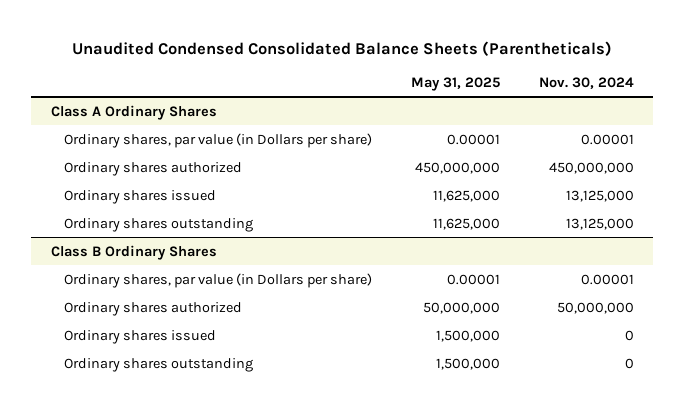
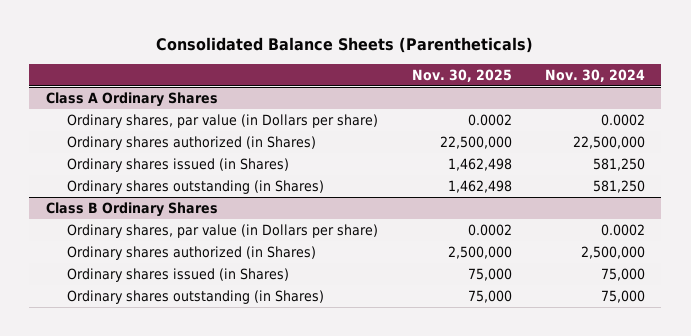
[72,40,613,56] Unaudited Condensed Consolidated Balance Sheets (Parentheticals) -> [156,37,534,54] Consolidated Balance Sheets (Parentheticals)
[411,76,501,91] May 31, 2025 -> none
none -> [411,68,512,82] Nov. 30, 2025
[580,133,634,145] 0.00001 -> [600,113,645,126] 0.0002
[64,161,243,176] Ordinary shares authorized -> [67,135,317,150] Ordinary shares authorized (in Shares)
[548,161,634,174] 450,000,000 -> [572,135,645,149] 22,500,000
[64,189,217,204] Ordinary shares issued -> [67,157,290,172] Ordinary shares issued (in Shares)
[565,189,634,202] 13,125,000 -> [592,157,645,171] 581,250
[64,217,254,232] Ordinary shares outstanding -> [67,179,325,194] Ordinary shares outstanding (in Shares)
[565,217,634,230] 13,125,000 -> [592,179,645,193] 581,250
[580,273,634,285] 0.00001 -> [600,223,645,236] 0.0002
[64,301,243,316] Ordinary shares authorized -> [67,245,317,260] Ordinary shares authorized (in Shares)
[556,301,634,314] 50,000,000 -> [580,245,645,259] 2,500,000
[64,329,217,344] Ordinary shares issued -> [67,267,290,282] Ordinary shares issued (in Shares)
[624,329,634,341] 0 -> [600,267,645,281] 75,000
[64,357,254,372] Ordinary shares outstanding -> [67,289,325,304] Ordinary shares outstanding (in Shares)
[624,357,634,369] 0 -> [600,289,645,303] 75,000

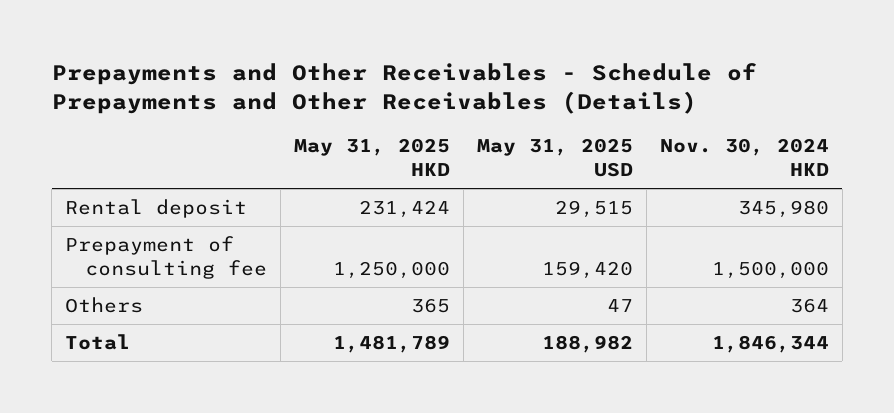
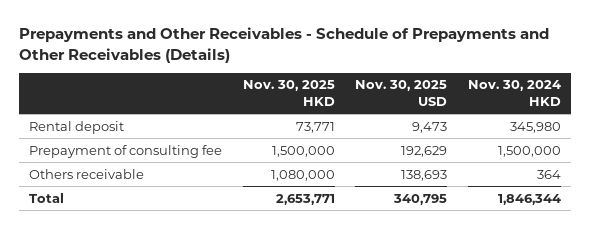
[293,138,450,177] May 31, 2025 HKD -> none
[476,138,633,178] May 31, 2025 USD -> none
none -> [242,80,335,106] Nov. 30, 2025 HKD
none -> [355,80,448,106] Nov. 30, 2025 USD
[65,296,144,313] Others -> [29,168,145,179] Others receivable

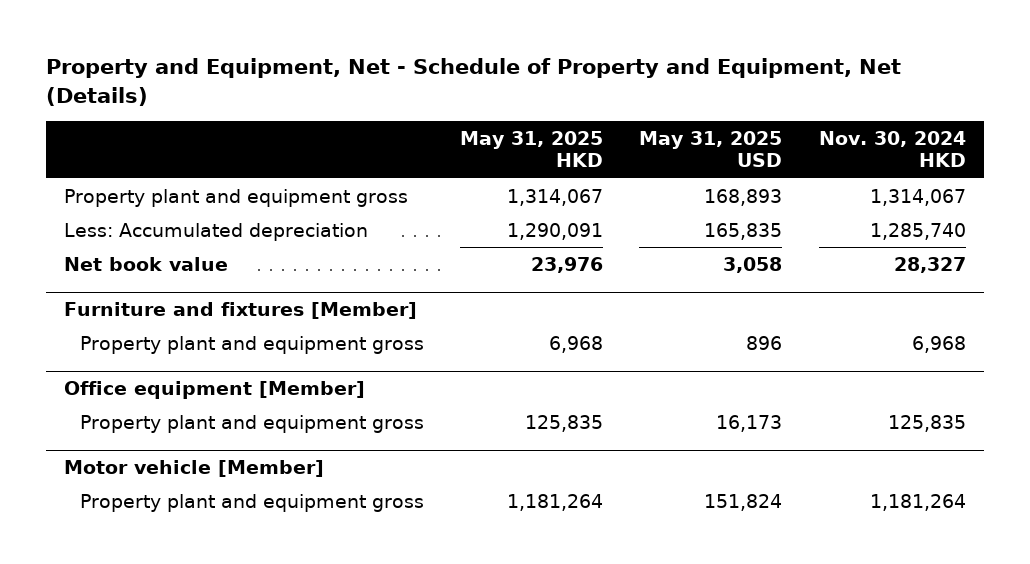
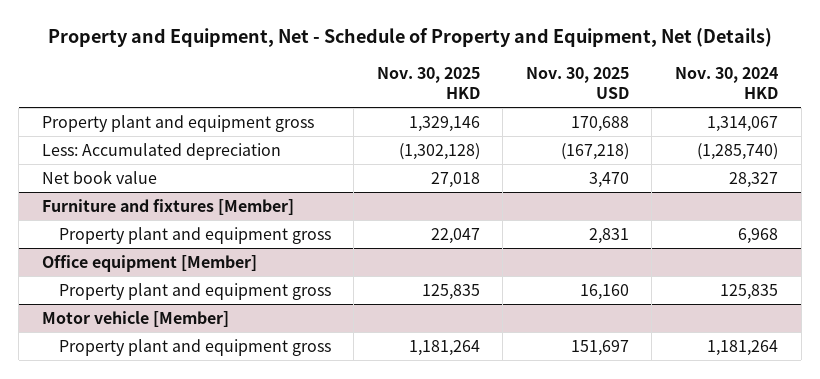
[460,130,604,168] May 31, 2025 HKD -> none
[639,130,783,168] May 31, 2025 USD -> none
none -> [376,66,480,99] Nov. 30, 2025 HKD
none -> [525,66,629,99] Nov. 30, 2025 USD
[869,222,966,240] 1,285,740 -> [697,142,779,160] (1,285,740)

